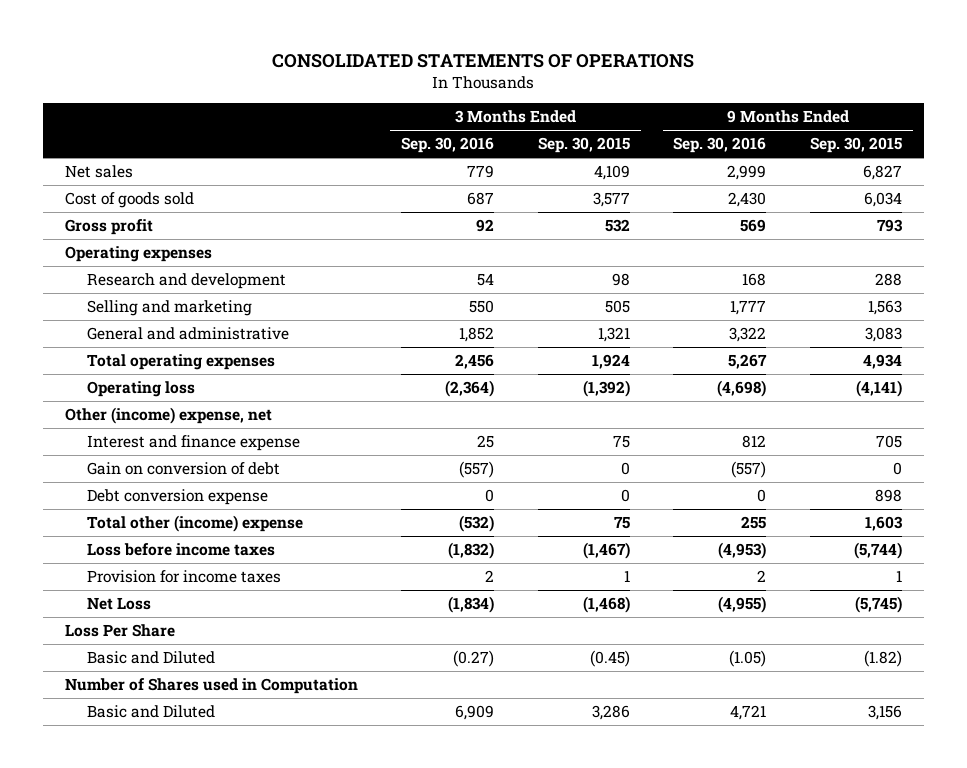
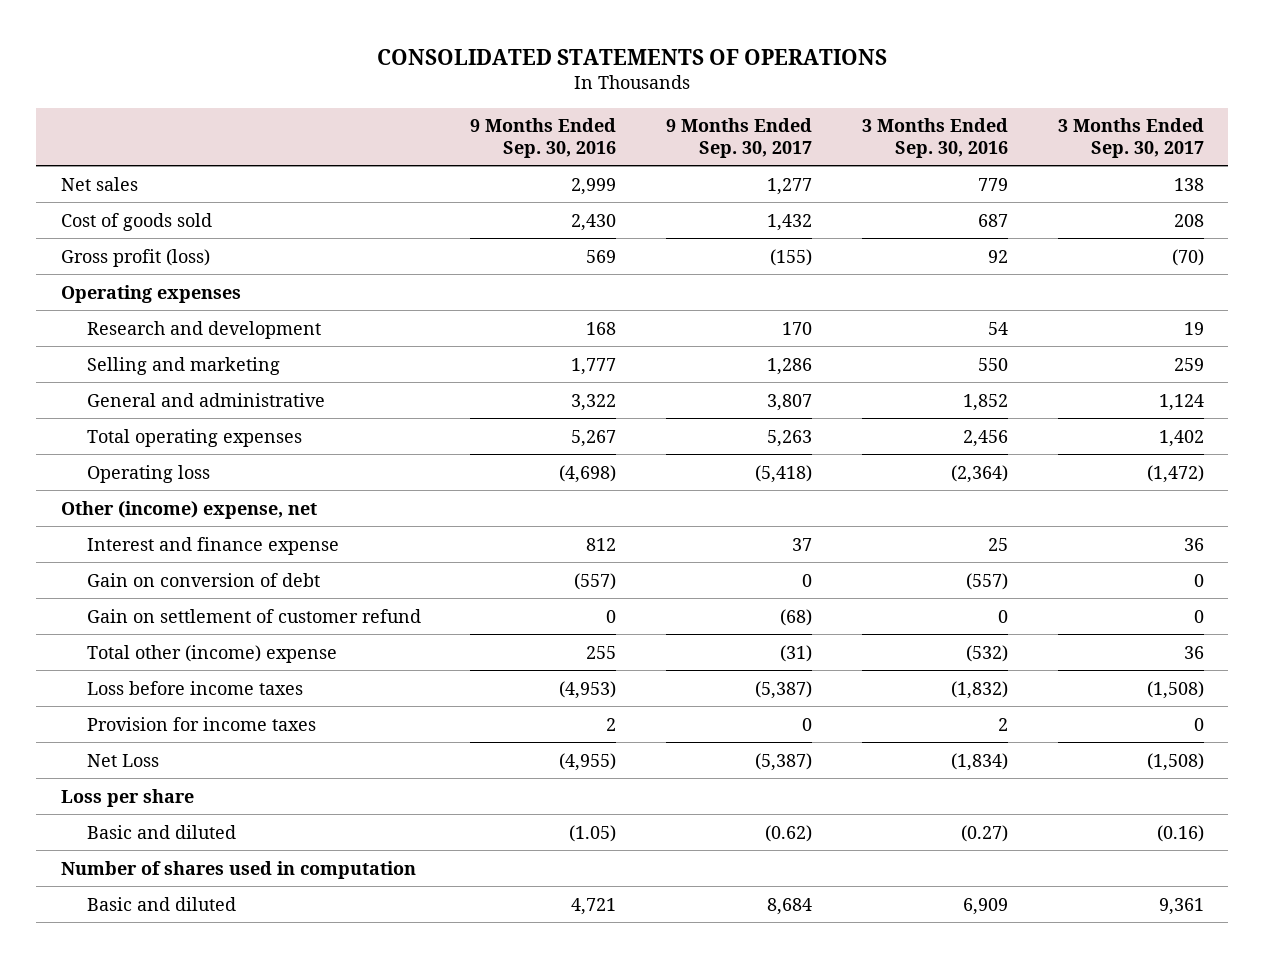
[537,137,630,154] Sep. 30, 2015 -> none
[810,137,903,154] Sep. 30, 2015 -> none
none -> [666,118,813,158] 9 Months Ended Sep. 30, 2017
none -> [1057,118,1204,158] 3 Months Ended Sep. 30, 2017
[64,219,153,236] Gross profit -> [61,248,211,267] Gross profit (loss)
[87,489,269,506] Debt conversion expense -> none
none -> [86,608,421,623] Gain on settlement of customer refund
[64,624,175,638] Loss Per Share -> [61,788,195,807] Loss per share
[87,651,216,665] Basic and Diluted -> [86,824,236,839] Basic and diluted
[64,678,358,695] Number of Shares used in Computation -> [61,860,417,879] Number of shares used in computation
[87,705,216,719] Basic and Diluted -> [86,896,236,911] Basic and diluted

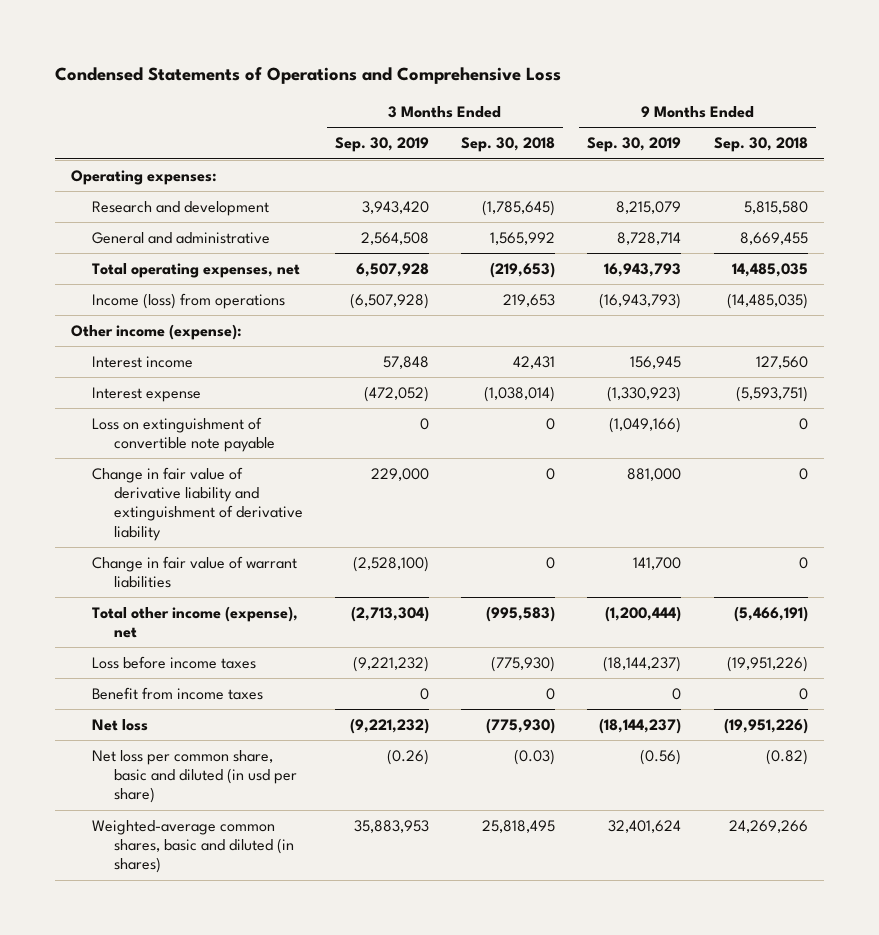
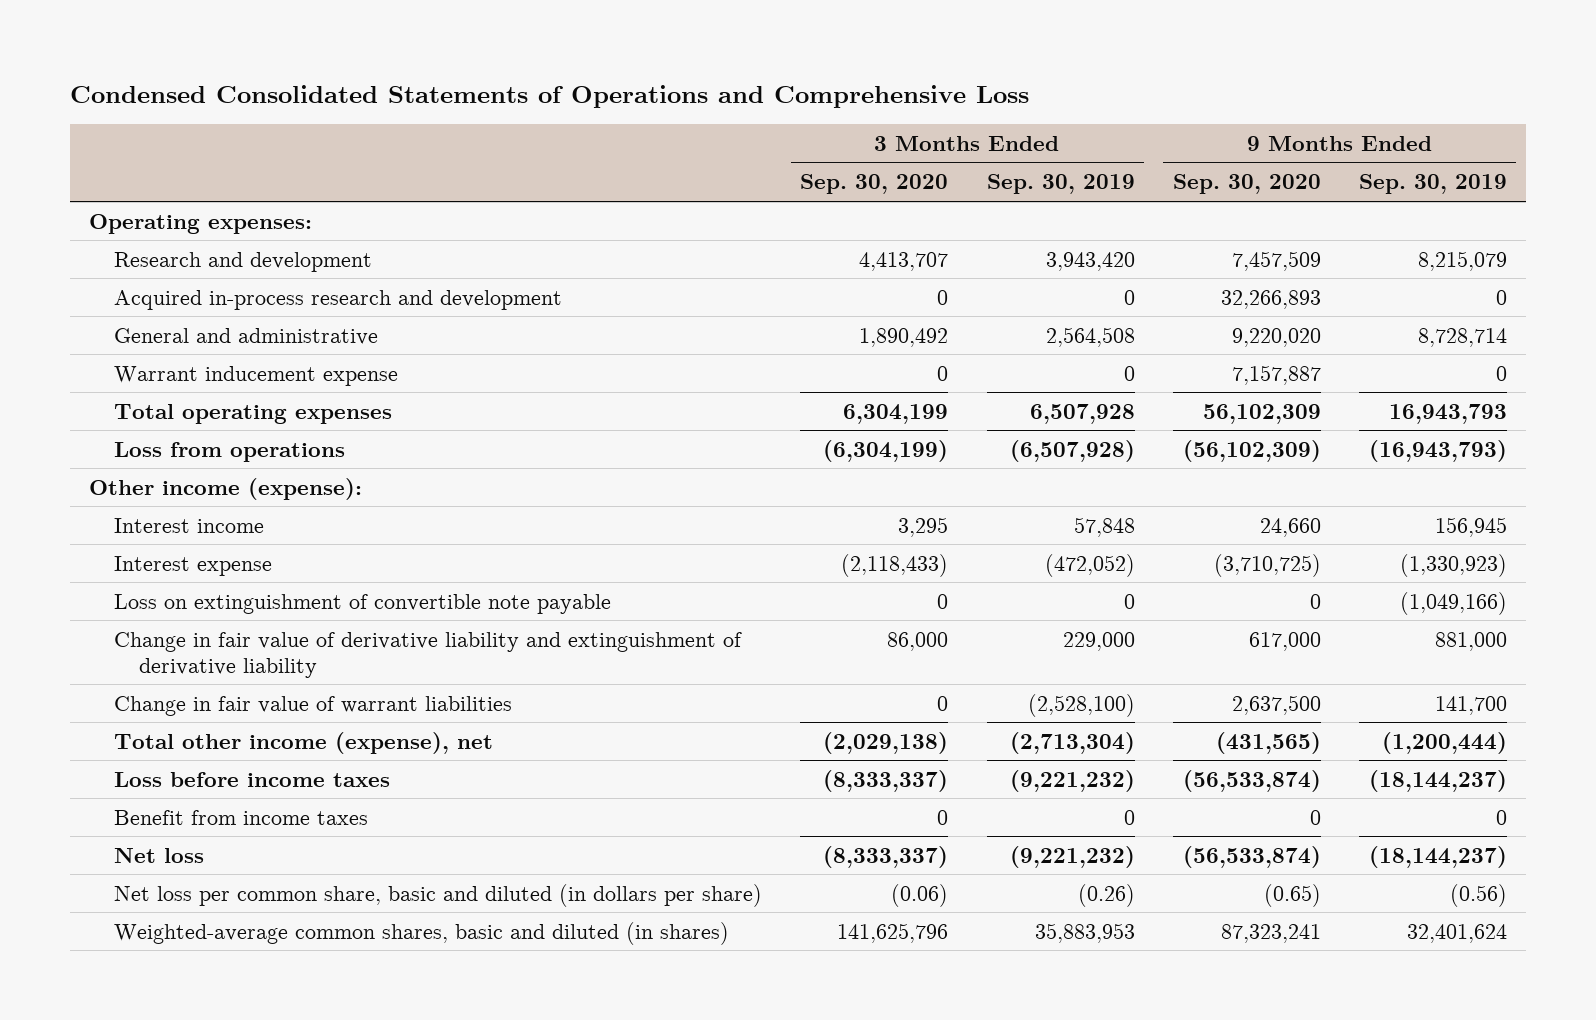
[55,67,562,85] Condensed Statements of Operations and Comprehensive Loss -> [69,84,1029,108] Condensed Consolidated Statements of Operations and Comprehensive Loss
[461,137,556,153] Sep. 30, 2018 -> none
[713,137,808,153] Sep. 30, 2018 -> none
none -> [800,174,949,195] Sep. 30, 2020
none -> [1172,174,1321,195] Sep. 30, 2020
none -> [114,289,563,310] Acquired in-process research and development
none -> [114,365,399,386] Warrant inducement expense
[92,262,301,278] Total operating expenses, net -> [114,403,393,424] Total operating expenses
[92,292,286,309] Income (loss) from operations -> [114,441,346,462] Loss from operations
[92,749,297,804] Net loss per common share, basic and diluted (in usd per share) -> [114,883,763,907] Net loss per common share, basic and diluted (in dollars per share)

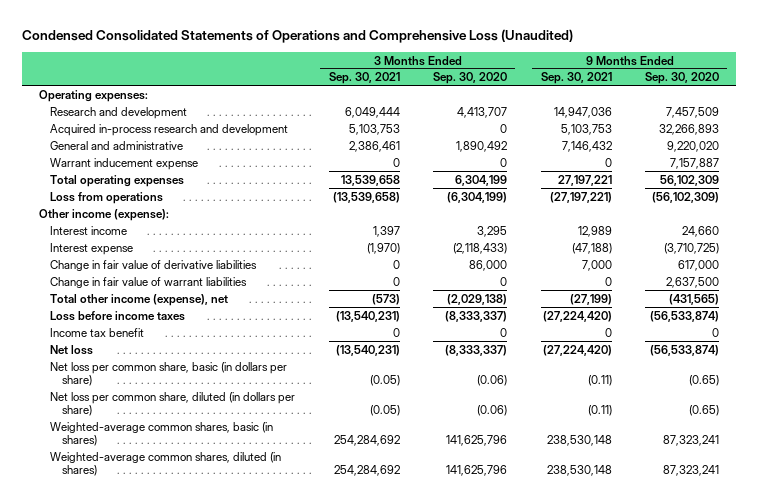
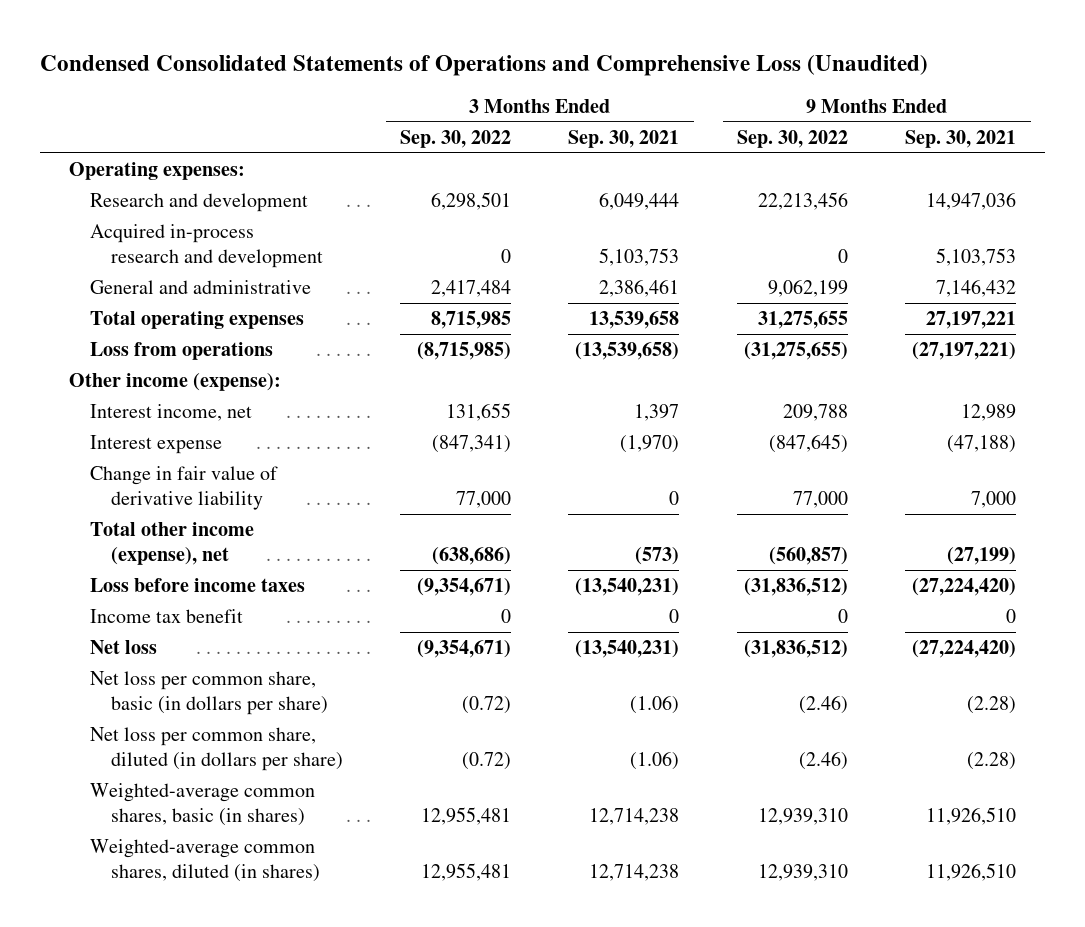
[433,72,508,85] Sep. 30, 2020 -> none
[644,72,719,85] Sep. 30, 2020 -> none
none -> [400,129,512,148] Sep. 30, 2022
none -> [736,129,848,148] Sep. 30, 2022
[50,157,199,170] Warrant inducement expense -> none
[50,225,128,235] Interest income -> [89,403,252,421] Interest income, net
[50,276,248,288] Change in fair value of warrant liabilities -> none
[50,259,258,271] Change in fair value of derivative liabilities -> [89,465,278,510] Change in fair value of derivative liability
[369,374,400,386] (0.05) -> [630,694,680,714] (1.06)
[587,374,612,386] (0.11) -> [967,695,1017,714] (2.28)
[369,404,400,416] (0.05) -> [630,750,680,770] (1.06)
[587,404,612,416] (0.11) -> [967,751,1017,770] (2.28)
[333,434,400,446] 254,284,692 -> [589,807,680,825] 12,714,238
[546,434,612,446] 238,530,148 -> [926,806,1017,825] 11,926,510
[333,464,400,476] 254,284,692 -> [589,863,680,881] 12,714,238
[546,464,612,476] 238,530,148 -> [926,862,1017,881] 11,926,510

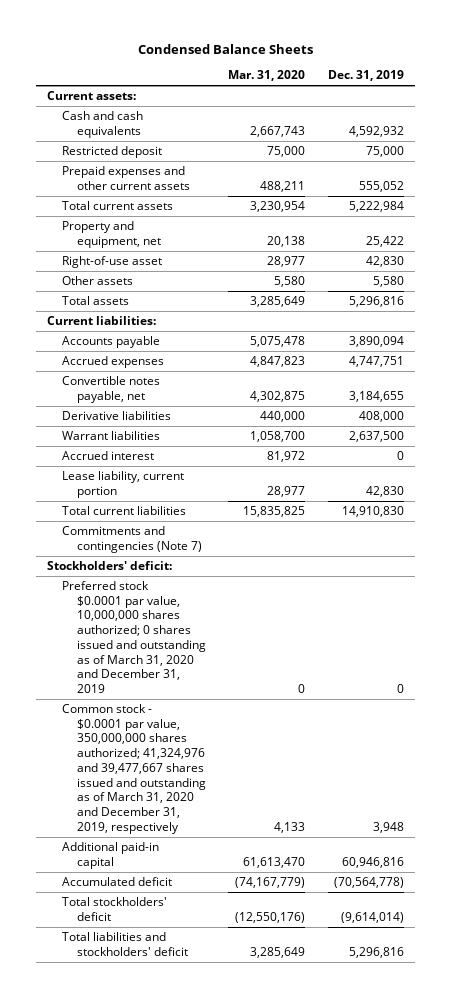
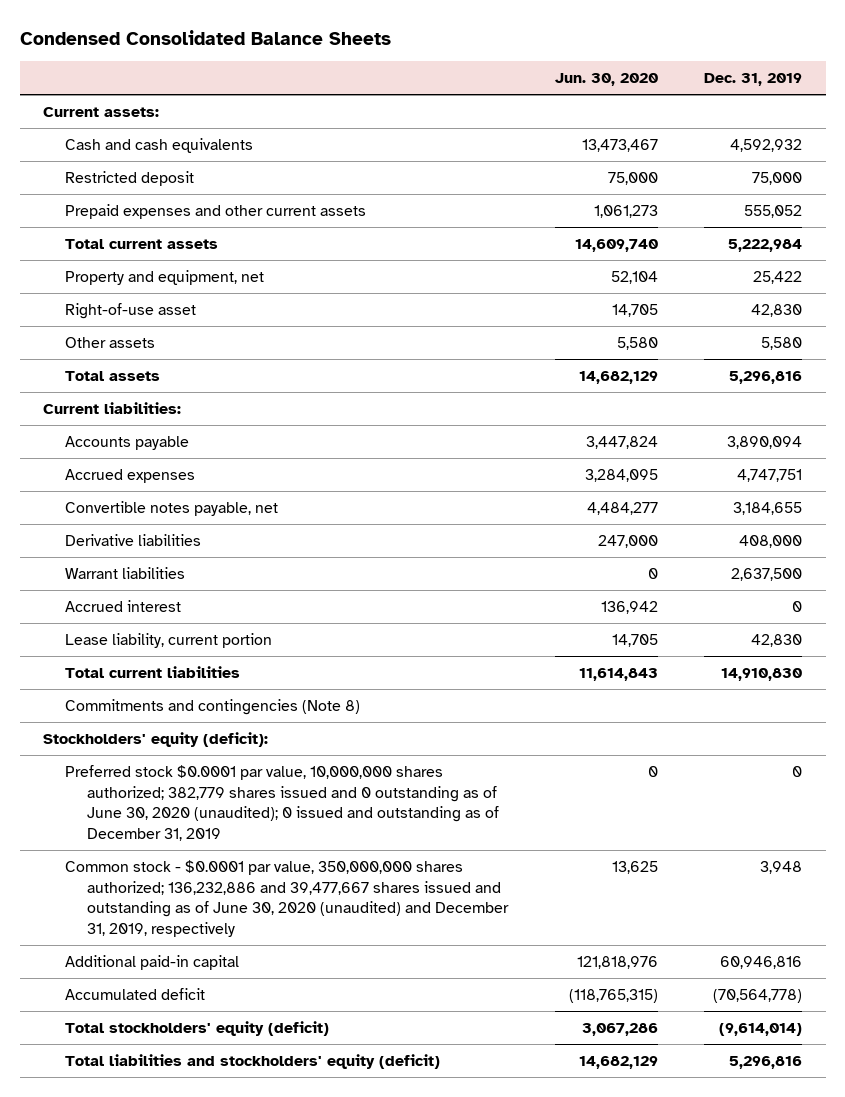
[137,43,313,54] Condensed Balance Sheets -> [19,29,391,45] Condensed Consolidated Balance Sheets
[228,70,306,82] Mar. 31, 2020 -> none
none -> [554,72,658,86] Jun. 30, 2020
[62,525,203,553] Commitments and contingencies (Note 7) -> [65,699,361,716] Commitments and contingencies (Note 8)
[47,560,173,570] Stockholders' deficit: -> [42,732,268,748] Stockholders' equity (deficit):
[62,580,207,694] Preferred stock $0.0001 par value, 10,000,000 shares authorized; 0 shares issued and outstanding as of March 31, 2020 and December 31, 2019 -> [65,765,500,841] Preferred stock $0.0001 par value, 10,000,000 shares authorized; 382,779 shares issued and 0 outstanding as of June 30, 2020 (unaudited); 0 issued and outstanding as of December 31, 2019
[62,703,207,834] Common stock - $0.0001 par value, 350,000,000 shares authorized; 41,324,976 and 39,477,667 shares issued and outstanding as of March 31, 2020 and December 31, 2019, respectively -> [65,860,510,937] Common stock - $0.0001 par value, 350,000,000 shares authorized; 136,232,886 and 39,477,667 shares issued and outstanding as of June 30, 2020 (unaudited) and December 31, 2019, respectively
[62,896,168,921] Total stockholders' deficit -> [65,1021,330,1037] Total stockholders' equity (deficit)
[62,931,189,956] Total liabilities and stockholders' deficit -> [65,1054,441,1070] Total liabilities and stockholders' equity (deficit)

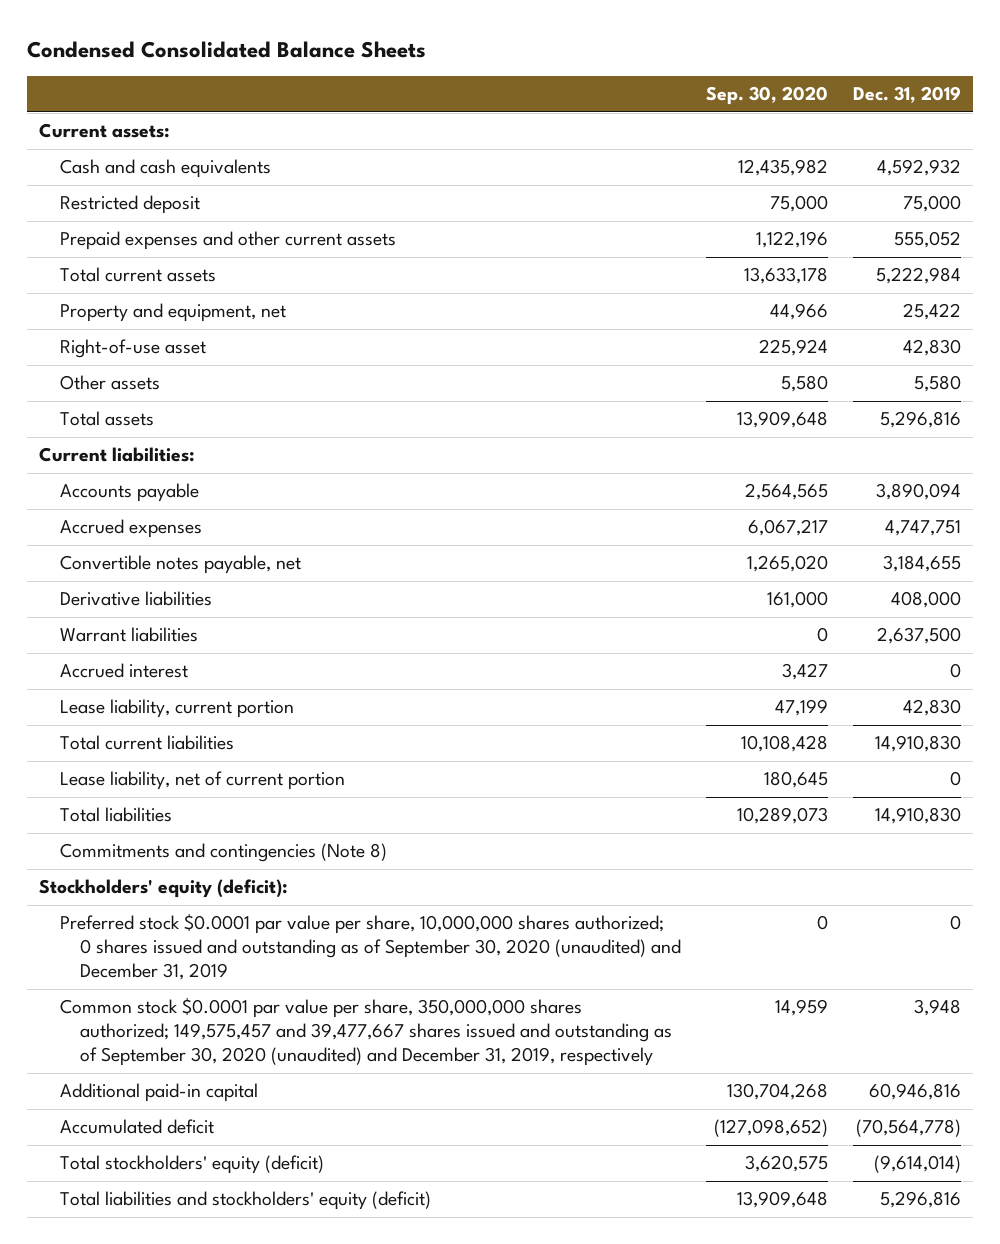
[554,72,658,86] Jun. 30, 2020 -> none
none -> [706,86,829,106] Sep. 30, 2020
none -> [59,771,345,791] Lease liability, net of current portion
none -> [59,807,172,823] Total liabilities
[65,765,500,841] Preferred stock $0.0001 par value, 10,000,000 shares authorized; 382,779 shares issued and 0 outstanding as of June 30, 2020 (unaudited); 0 issued and outstanding as of December 31, 2019 -> [59,914,682,980] Preferred stock $0.0001 par value per share, 10,000,000 shares authorized; 0 shares issued and outstanding as of September 30, 2020 (unaudited) and December 31, 2019
[65,860,510,937] Common stock - $0.0001 par value, 350,000,000 shares authorized; 136,232,886 and 39,477,667 shares issued and outstanding as of June 30, 2020 (unaudited) and December 31, 2019, respectively -> [59,998,673,1066] Common stock $0.0001 par value per share, 350,000,000 shares authorized; 149,575,457 and 39,477,667 shares issued and outstanding as of September 30, 2020 (unaudited) and December 31, 2019, respectively

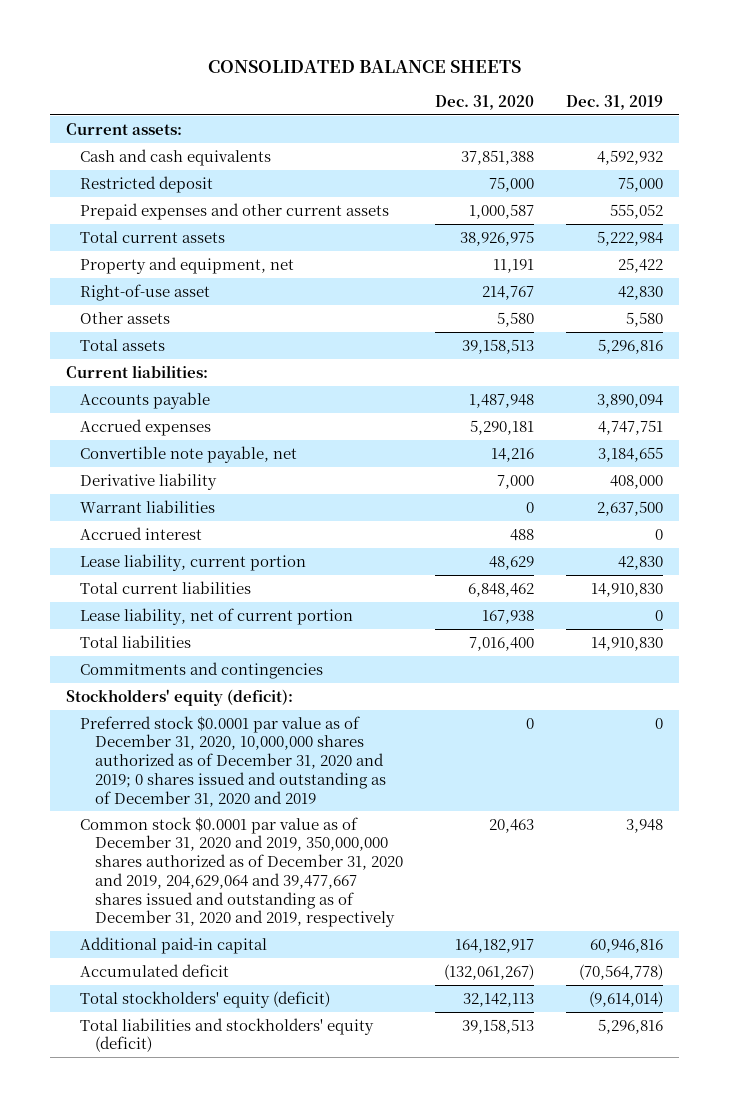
[26,40,426,58] Condensed Consolidated Balance Sheets -> [207,60,521,74] CONSOLIDATED BALANCE SHEETS
[706,86,829,106] Sep. 30, 2020 -> none
none -> [434,94,534,110] Dec. 31, 2020
[59,555,301,575] Convertible notes payable, net -> [80,445,298,463] Convertible note payable, net
[59,591,212,607] Derivative liabilities -> [80,472,218,490] Derivative liability
[59,843,387,863] Commitments and contingencies (Note 8) -> [80,661,324,679] Commitments and contingencies
[59,914,682,980] Preferred stock $0.0001 par value per share, 10,000,000 shares authorized; 0 shares issued and outstanding as of September 30, 2020 (unaudited) and December 31, 2019 -> [80,715,386,807] Preferred stock $0.0001 par value as of December 31, 2020, 10,000,000 shares authorized as of December 31, 2020 and 2019; 0 shares issued and outstanding as of December 31, 2020 and 2019
[59,998,673,1066] Common stock $0.0001 par value per share, 350,000,000 shares authorized; 149,575,457 and 39,477,667 shares issued and outstanding as of September 30, 2020 (unaudited) and December 31, 2019, respectively -> [80,816,403,928] Common stock $0.0001 par value as of December 31, 2020 and 2019, 350,000,000 shares authorized as of December 31, 2020 and 2019, 204,629,064 and 39,477,667 shares issued and outstanding as of December 31, 2020 and 2019, respectively

